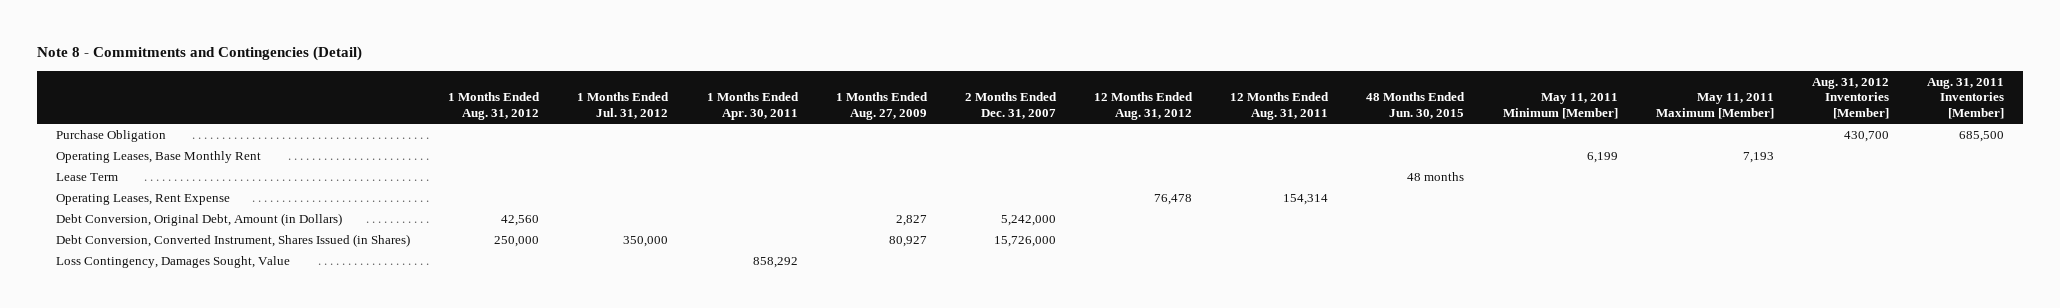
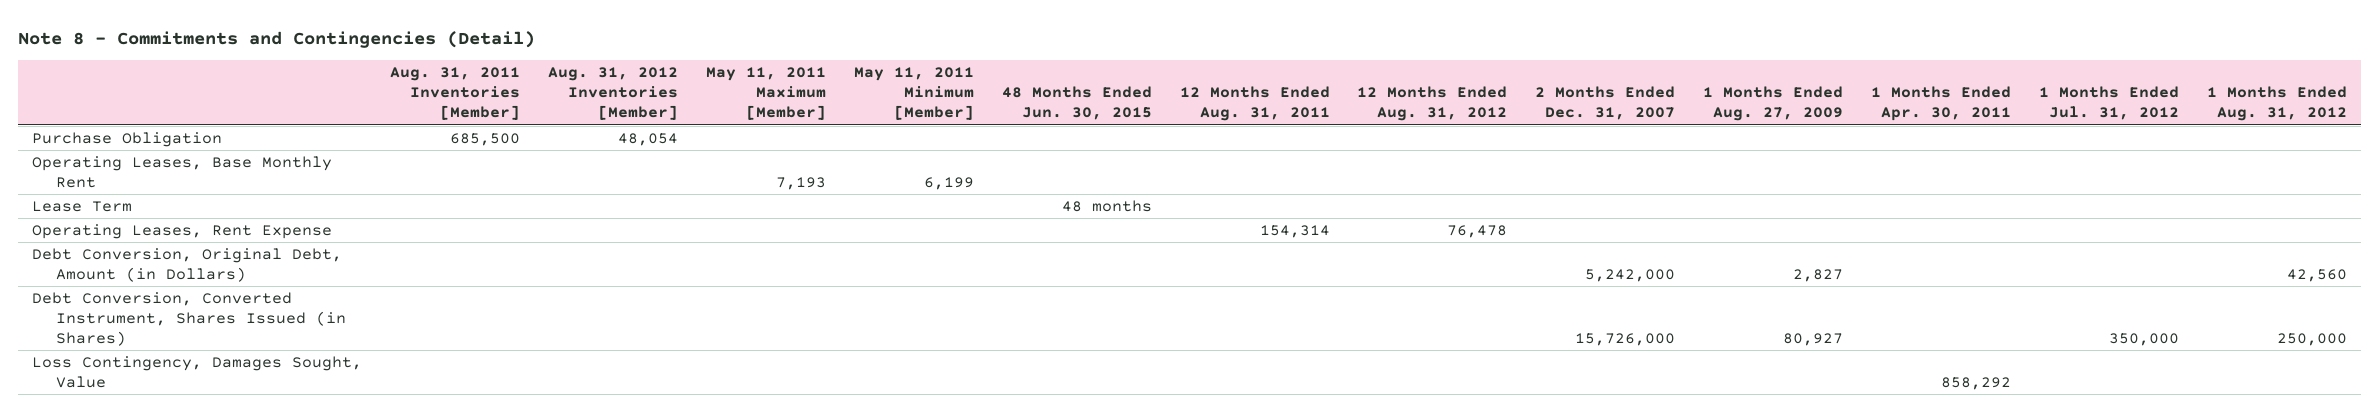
[1843,130,1889,142] 430,700 -> [618,132,679,146] 48,054

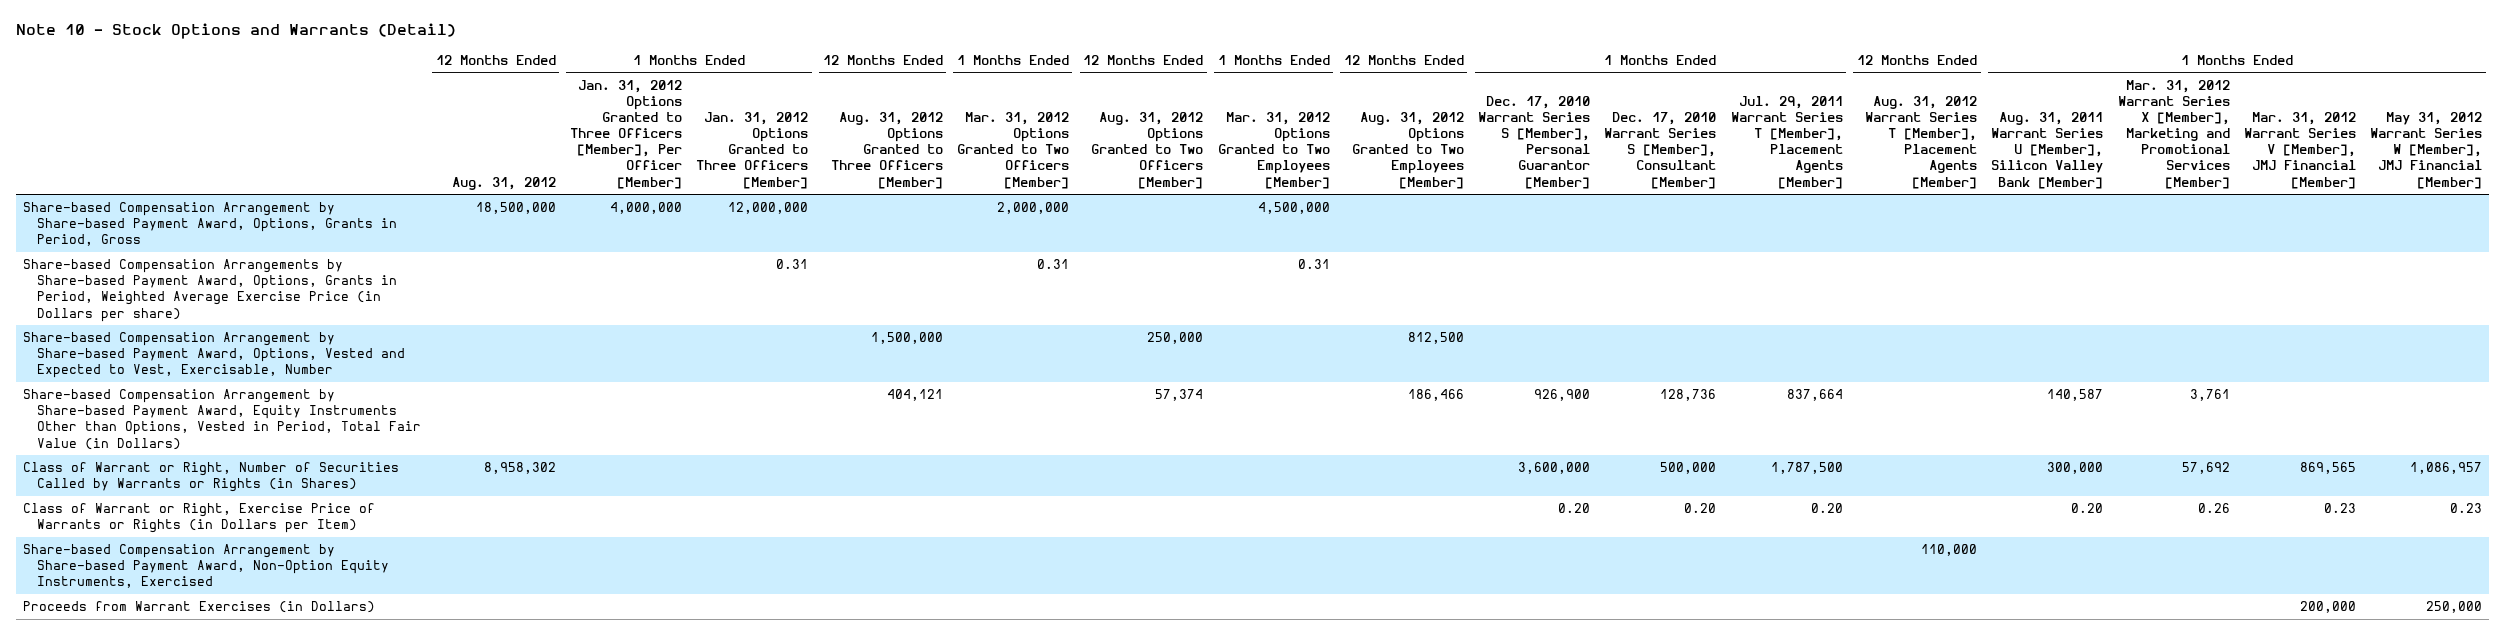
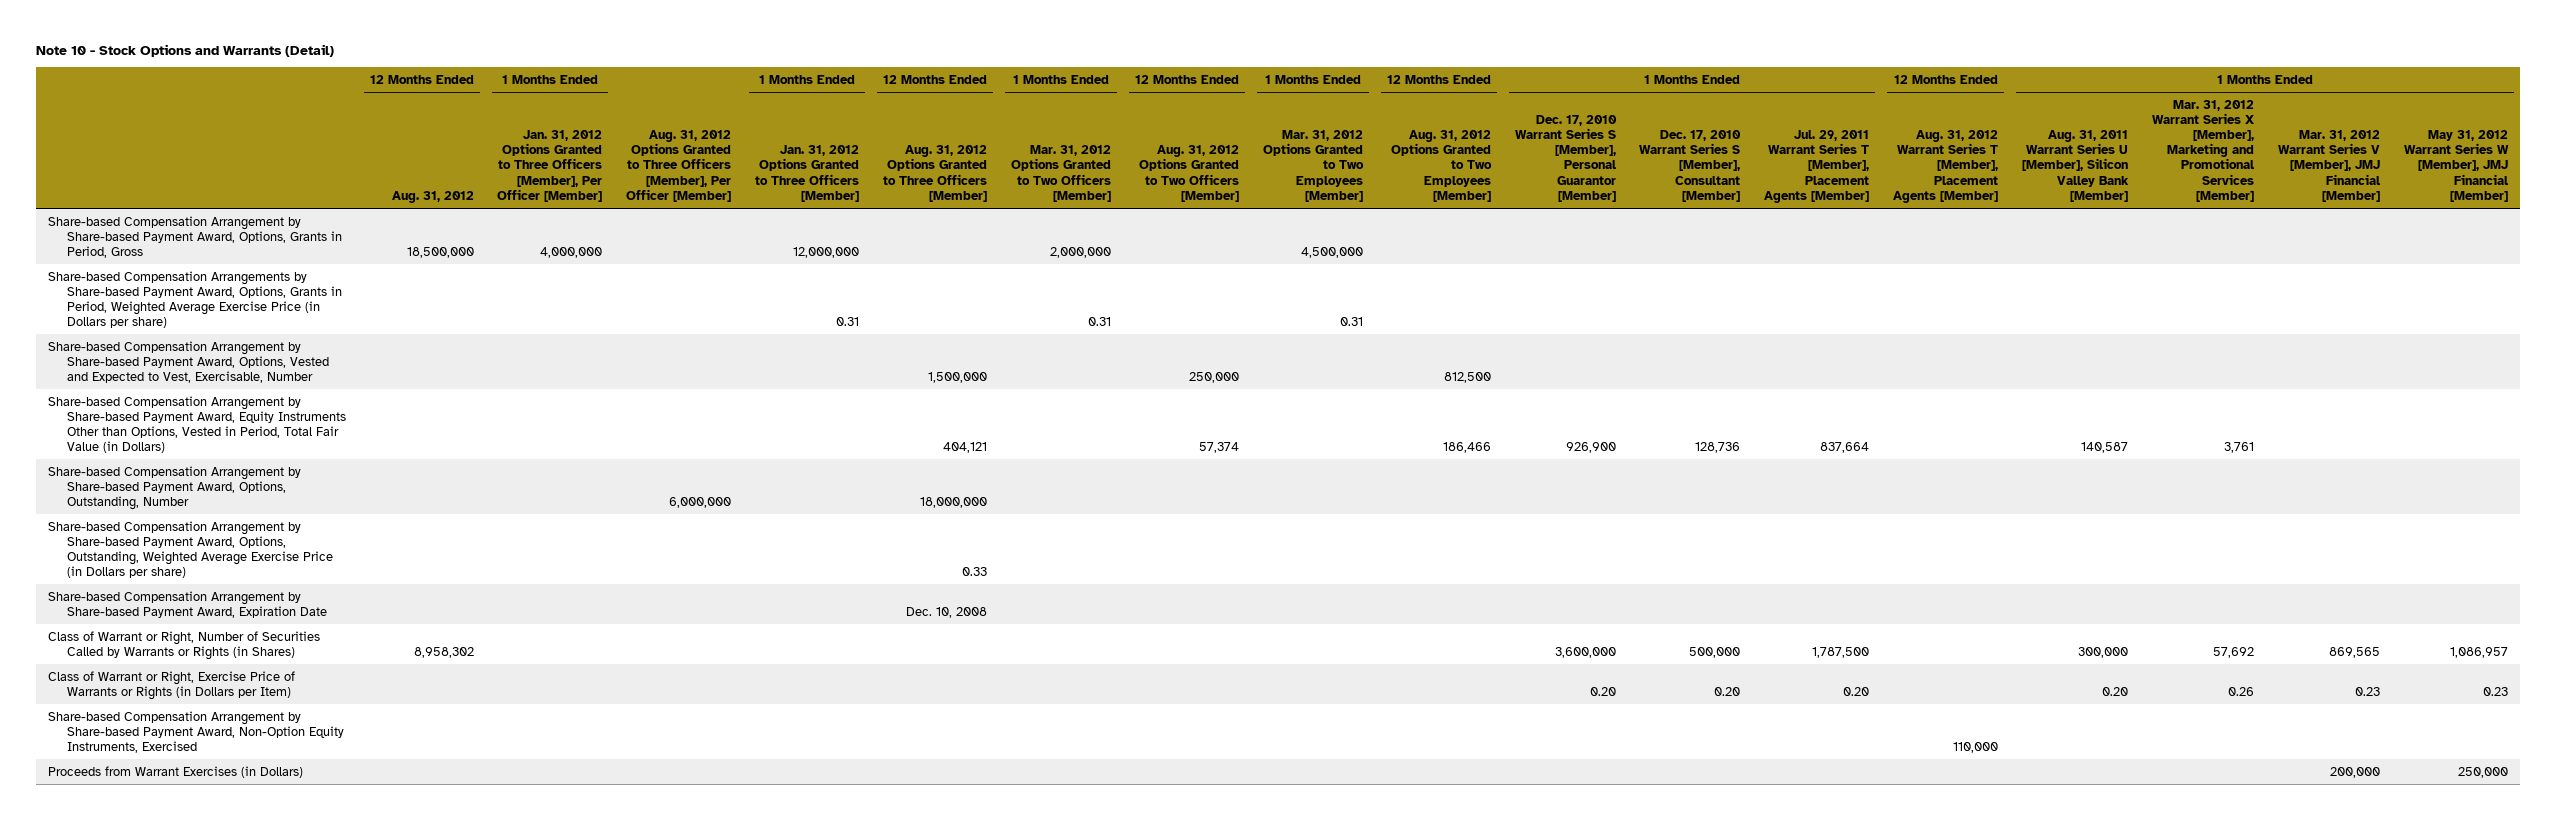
none -> [626,130,732,202] Aug. 31, 2012 Options Granted to Three Officers [Member], Per Officer [Member]
none -> [48,465,302,510] Share-based Compensation Arrangement by Share-based Payment Award, Options, Outstanding, Number
none -> [48,520,333,579] Share-based Compensation Arrangement by Share-based Payment Award, Options, Outstanding, Weighted Average Exercise Price (in Dollars per share)
none -> [48,590,327,618] Share-based Compensation Arrangement by Share-based Payment Award, Expiration Date

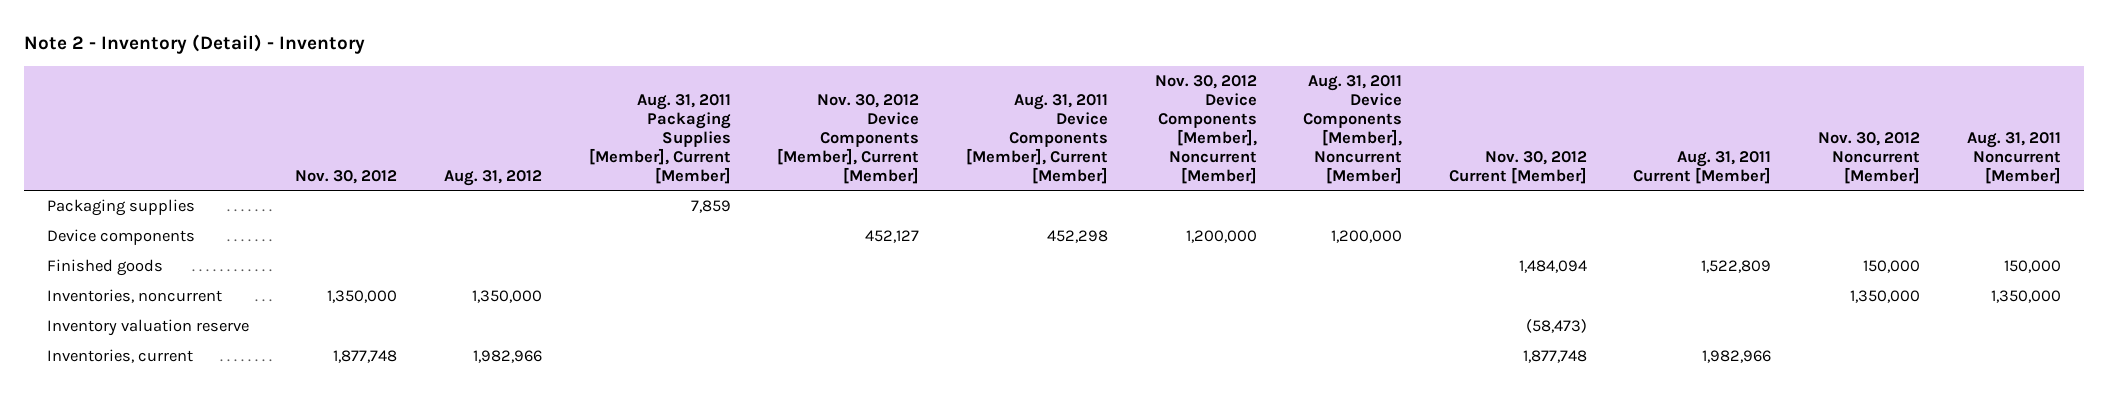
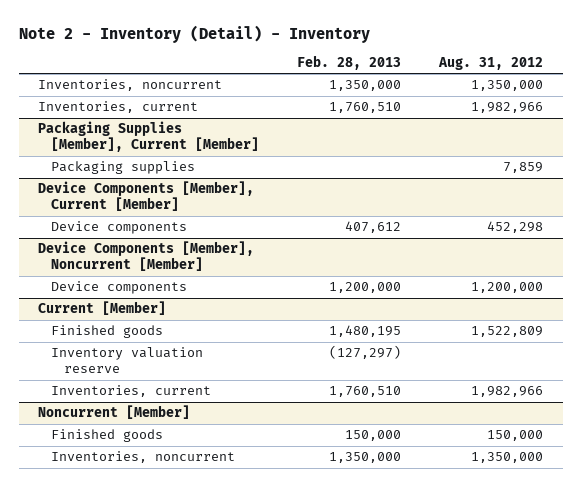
[295,169,398,184] Nov. 30, 2012 -> none
[588,93,731,184] Aug. 31, 2011 Packaging Supplies [Member], Current [Member] -> none
[777,93,920,184] Nov. 30, 2012 Device Components [Member], Current [Member] -> none
[965,93,1108,184] Aug. 31, 2011 Device Components [Member], Current [Member] -> none
[1154,74,1257,184] Nov. 30, 2012 Device Components [Member], Noncurrent [Member] -> none
[1303,74,1403,184] Aug. 31, 2011 Device Components [Member], Noncurrent [Member] -> none
[1448,150,1587,184] Nov. 30, 2012 Current [Member] -> none
[1633,150,1772,184] Aug. 31, 2011 Current [Member] -> none
[1818,131,1921,184] Nov. 30, 2012 Noncurrent [Member] -> none
[1966,131,2061,184] Aug. 31, 2011 Noncurrent [Member] -> none
none -> [297,54,402,70] Feb. 28, 2013
[46,199,195,217] Packaging supplies -> none
[46,229,195,246] Device components -> none
[46,259,163,277] Finished goods -> none
[46,319,249,337] Inventory valuation reserve -> none
none -> [37,121,259,153] Packaging Supplies [Member], Current [Member]
none -> [50,161,195,175] Packaging supplies
none -> [37,181,254,212] Device Components [Member], Current [Member]
none -> [50,221,187,235] Device components
none -> [37,241,254,272] Device Components [Member], Noncurrent [Member]
none -> [50,281,187,295] Device components
none -> [37,301,166,316] Current [Member]
none -> [50,325,163,339] Finished goods
none -> [50,347,203,374] Inventory valuation reserve
none -> [50,385,211,398] Inventories, current
none -> [37,405,190,420] Noncurrent [Member]
none -> [50,429,163,443] Finished goods
none -> [50,451,235,464] Inventories, noncurrent

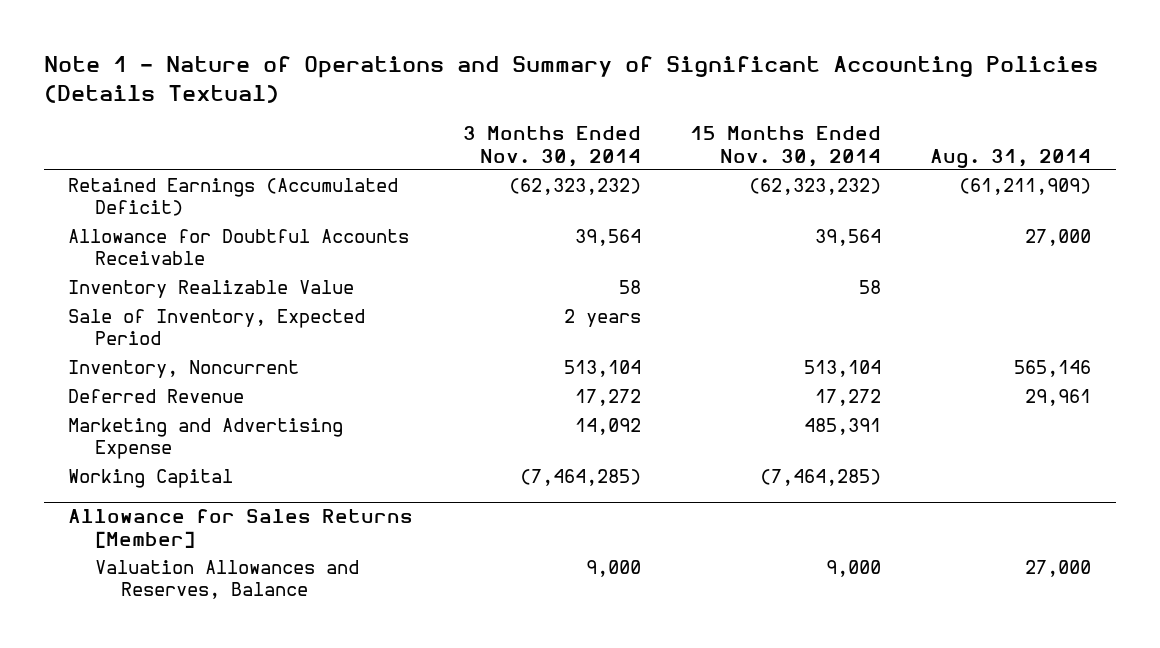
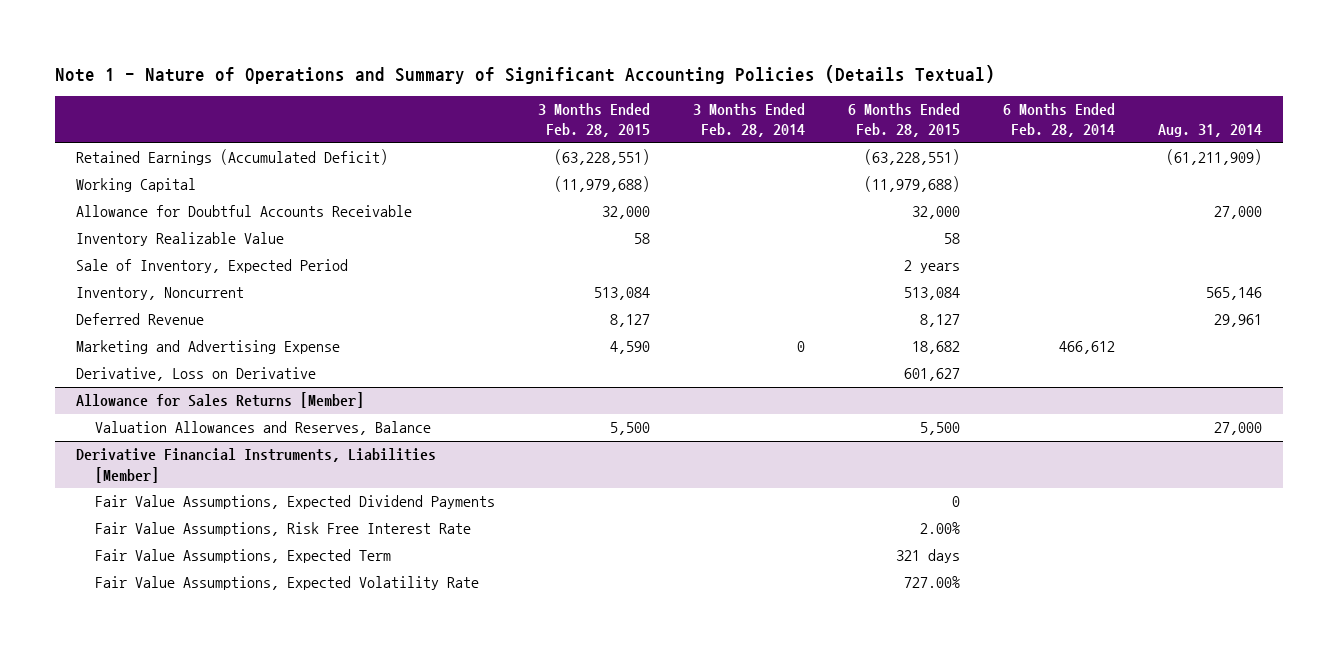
[462,126,641,167] 3 Months Ended Nov. 30, 2014 -> none
[690,126,882,167] 15 Months Ended Nov. 30, 2014 -> none
none -> [537,103,650,138] 3 Months Ended Feb. 28, 2015
none -> [692,103,805,138] 3 Months Ended Feb. 28, 2014
none -> [847,103,960,138] 6 Months Ended Feb. 28, 2015
none -> [1002,103,1115,138] 6 Months Ended Feb. 28, 2014
[68,469,234,489] Working Capital -> [76,178,197,193] Working Capital
none -> [76,367,317,382] Derivative, Loss on Derivative
none -> [76,448,437,483] Derivative Financial Instruments, Liabilities [Member]
none -> [94,495,495,510] Fair Value Assumptions, Expected Dividend Payments
none -> [94,522,471,537] Fair Value Assumptions, Risk Free Interest Rate
none -> [94,549,391,564] Fair Value Assumptions, Expected Term
none -> [94,576,479,591] Fair Value Assumptions, Expected Volatility Rate

